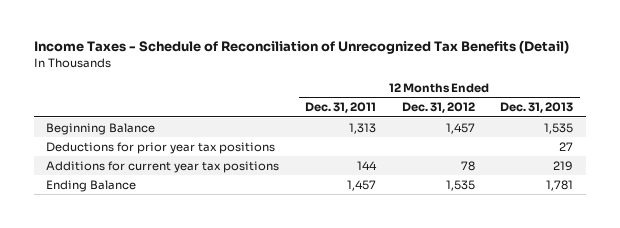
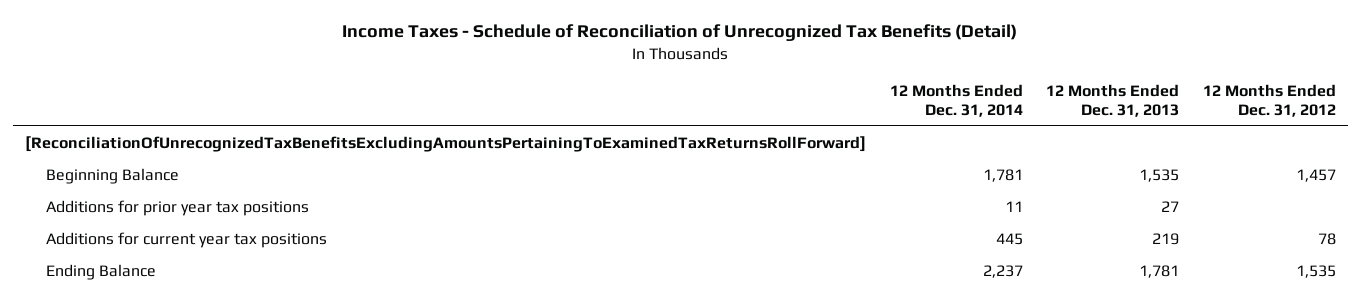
[305,102,377,114] Dec. 31, 2011 -> none
none -> [889,83,1023,118] 12 Months Ended Dec. 31, 2014
none -> [24,136,866,153] [ReconciliationOfUnrecognizedTaxBenefitsExcludingAmountsPertainingToExaminedTaxReturnsRollForward]
[46,141,276,154] Deductions for prior year tax positions -> [45,200,309,217] Additions for prior year tax positions

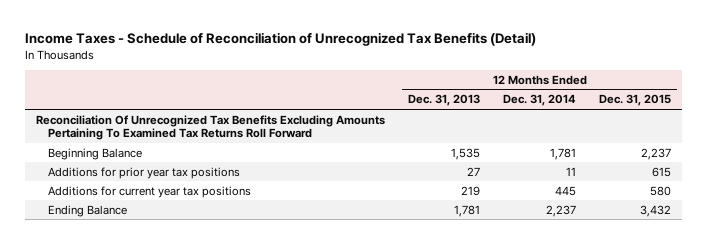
[1203,83,1337,118] 12 Months Ended Dec. 31, 2012 -> none
none -> [598,94,671,107] Dec. 31, 2015
[24,136,866,153] [ReconciliationOfUnrecognizedTaxBenefitsExcludingAmountsPertainingToExaminedTaxReturnsRollForward] -> [36,114,386,141] Reconciliation Of Unrecognized Tax Benefits Excluding Amounts Pertaining To Examined Tax Returns Roll Forward

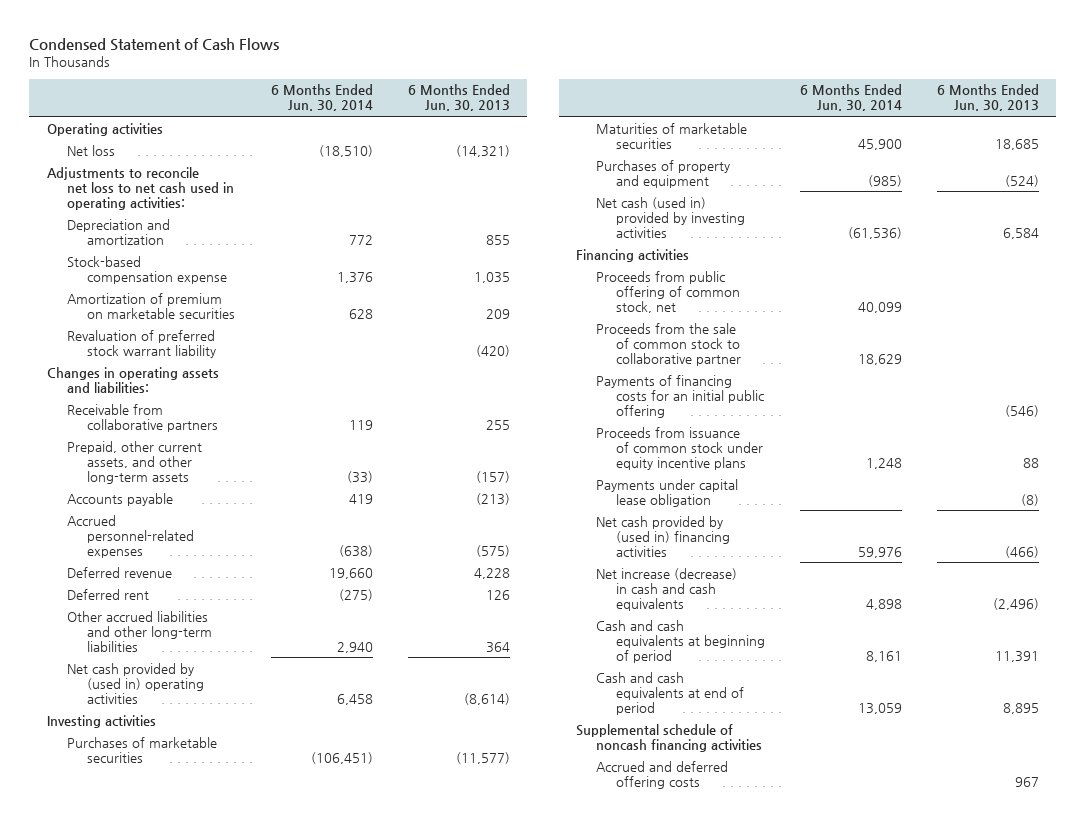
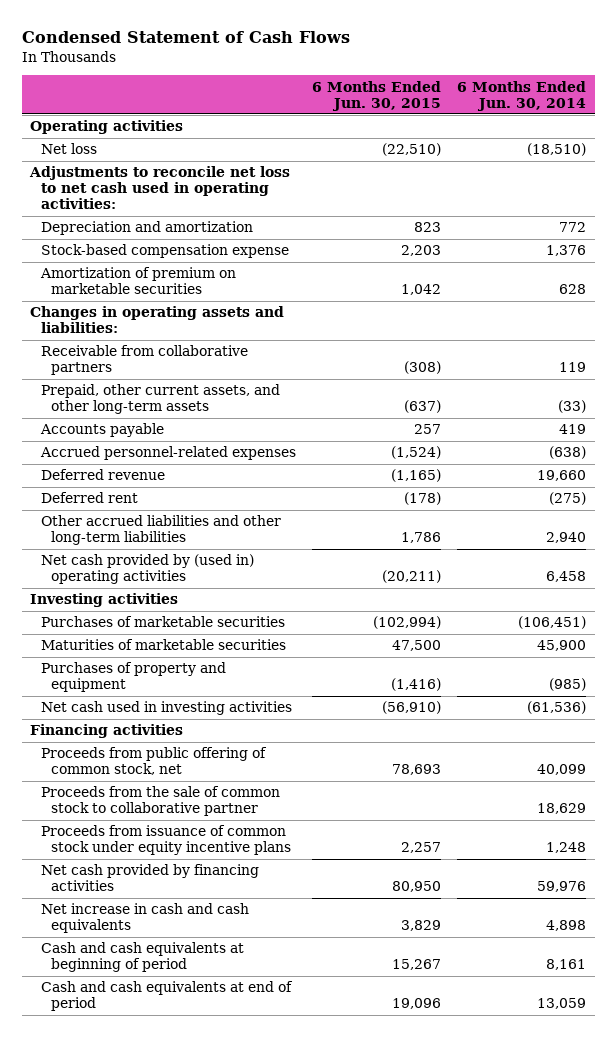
[407,84,510,112] 6 Months Ended Jun. 30, 2013 -> none
none -> [311,80,441,111] 6 Months Ended Jun. 30, 2015
[66,329,216,358] Revaluation of preferred stock warrant liability -> none
[595,196,746,238] Net cash (used in) provided by investing activities -> [40,701,292,716] Net cash used in investing activities
[595,374,765,418] Payments of financing costs for an initial public offering -> none
[595,478,738,507] Payments under capital lease obligation -> none
[595,515,731,557] Net cash provided by (used in) financing activities -> [40,864,259,892] Net cash provided by financing activities
[595,567,737,611] Net increase (decrease) in cash and cash equivalents -> [40,903,249,934] Net increase in cash and cash equivalents
[575,723,762,752] Supplemental schedule of noncash financing activities -> none
[595,760,728,789] Accrued and deferred offering costs -> none

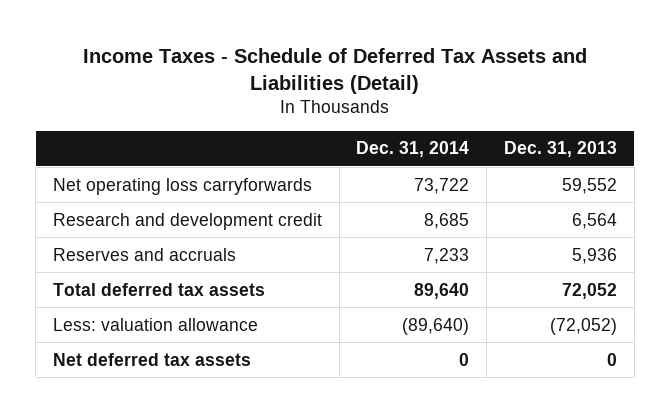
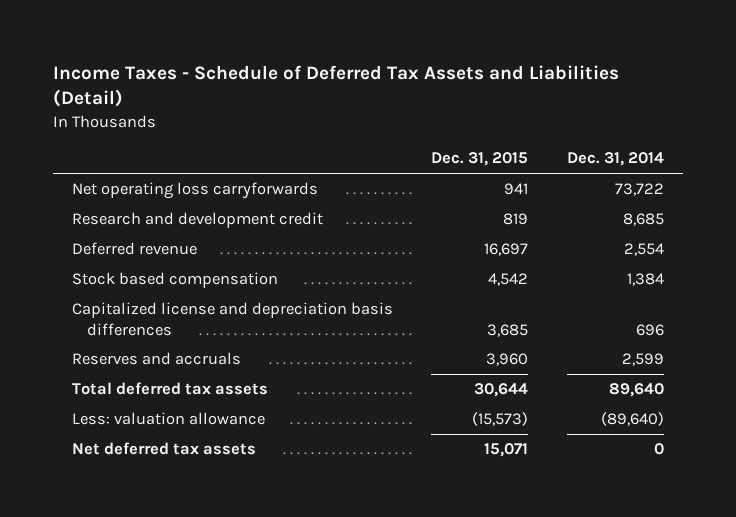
[503,141,617,158] Dec. 31, 2013 -> none
none -> [431,152,529,167] Dec. 31, 2015
none -> [72,242,198,256] Deferred revenue
none -> [72,272,279,289] Stock based compensation
none -> [72,302,394,336] Capitalized license and depreciation basis differences
[424,247,470,264] 7,233 -> [621,353,664,367] 2,599

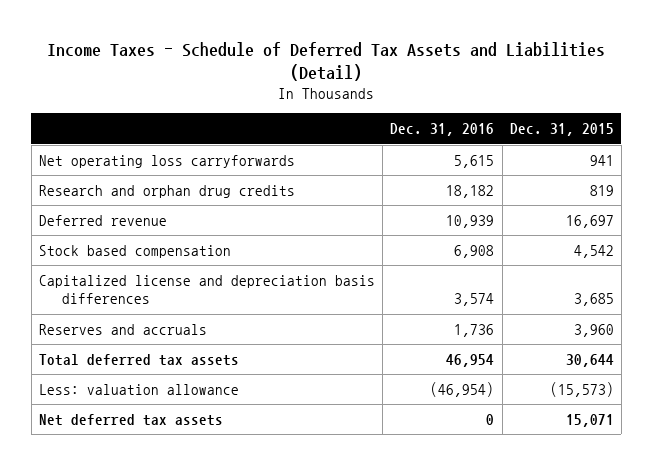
[566,152,664,167] Dec. 31, 2014 -> none
none -> [390,123,495,137] Dec. 31, 2016
[72,212,324,229] Research and development credit -> [39,184,296,198] Research and orphan drug credits

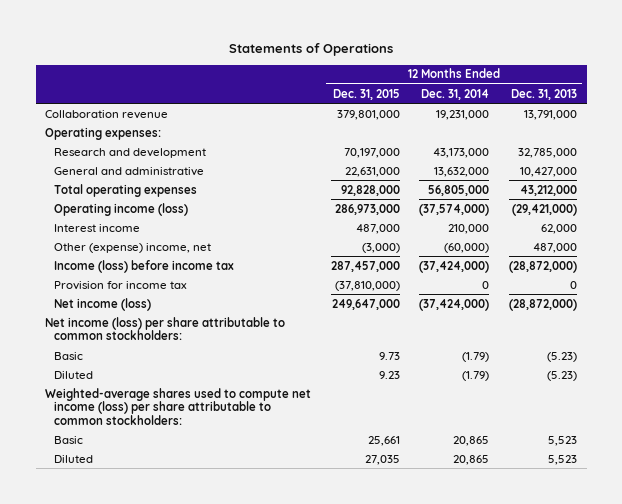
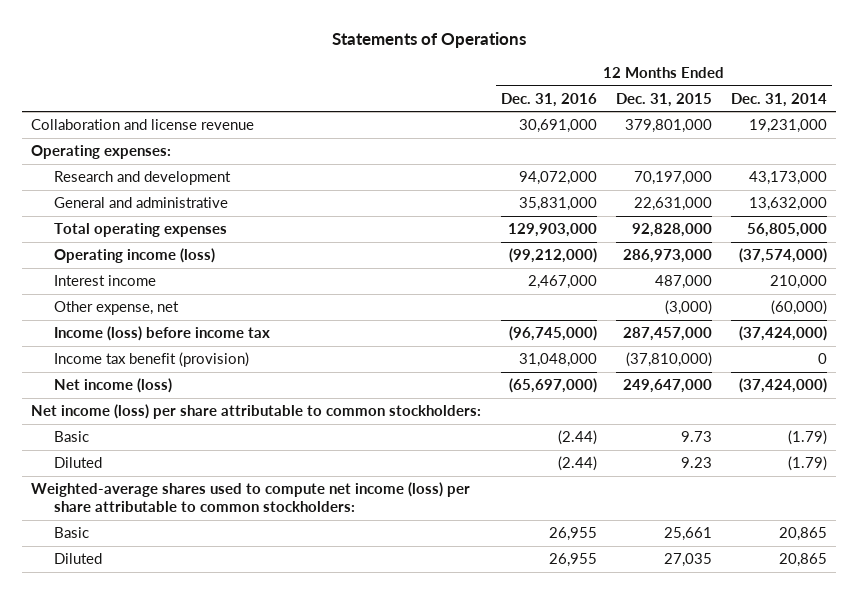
[510,88,577,100] Dec. 31, 2013 -> none
none -> [500,92,597,107] Dec. 31, 2016
[45,109,169,119] Collaboration revenue -> [31,119,255,131] Collaboration and license revenue
[54,242,212,253] Other (expense) income, net -> [53,301,179,316] Other expense, net
[54,280,188,290] Provision for income tax -> [53,352,249,368] Income tax benefit (provision)

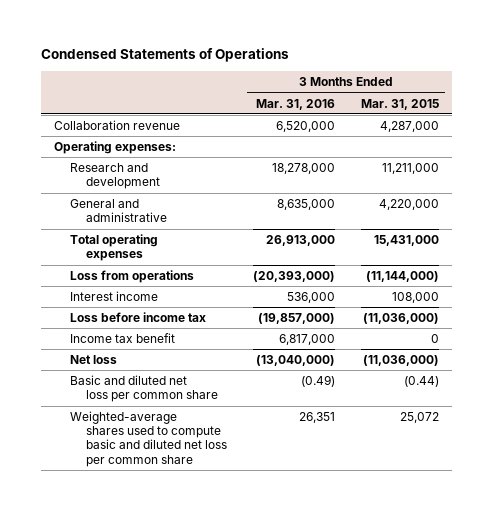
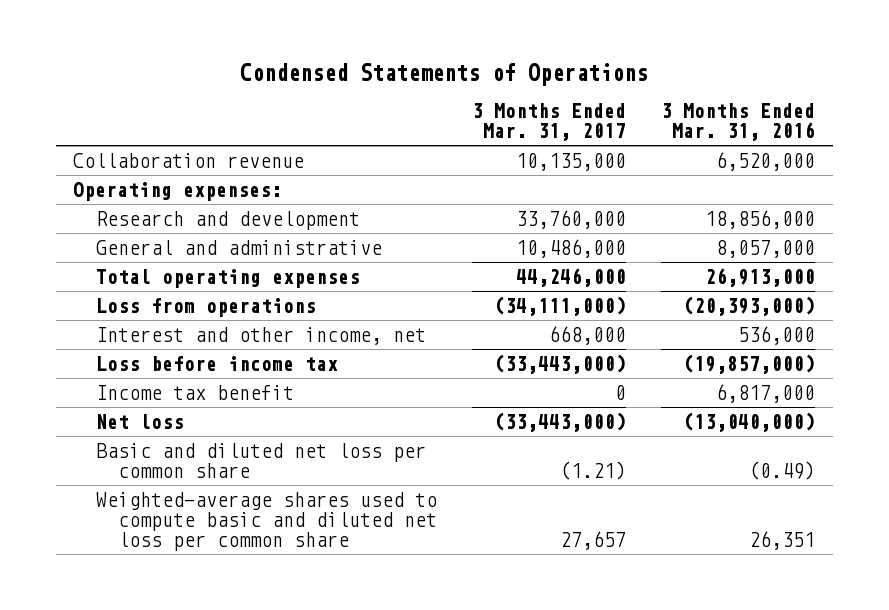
[360,98,439,110] Mar. 31, 2015 -> none
none -> [471,103,626,142] 3 Months Ended Mar. 31, 2017
[272,162,336,174] 18,278,000 -> [705,209,816,229] 18,856,000
[277,198,336,210] 8,635,000 -> [716,239,816,258] 8,057,000
[70,290,159,301] Interest income -> [95,326,426,345] Interest and other income, net

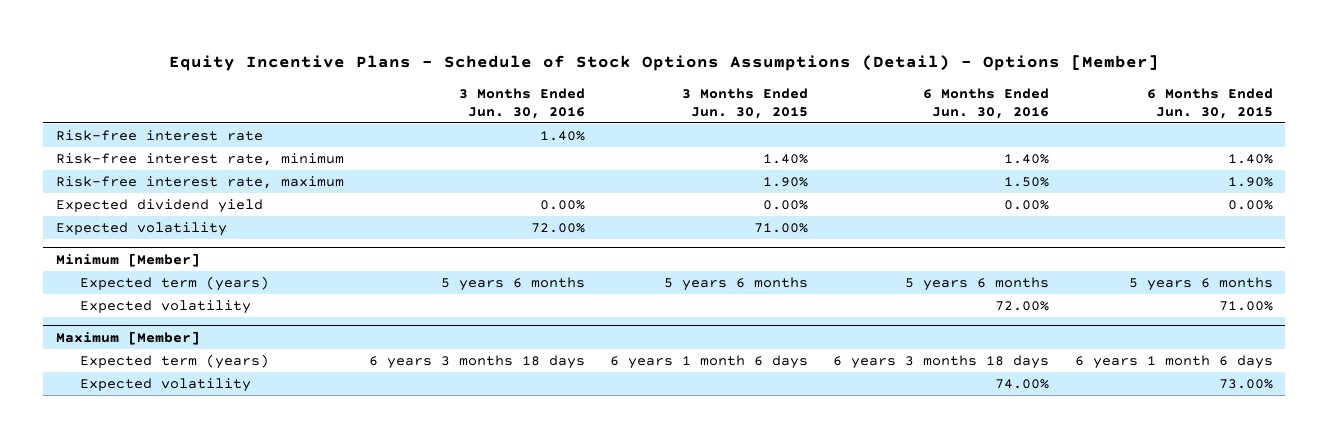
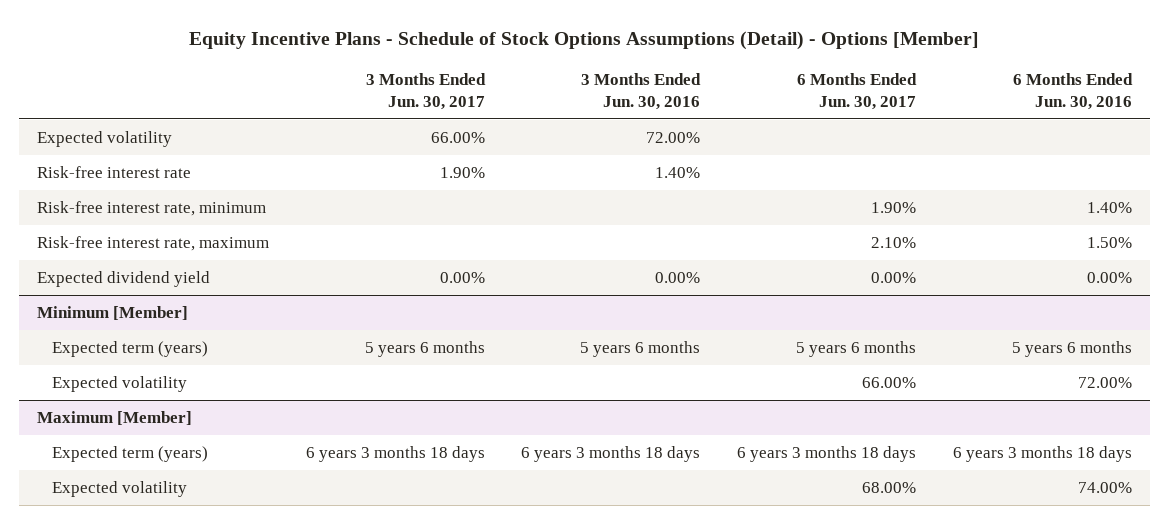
[682,87,809,119] 3 Months Ended Jun. 30, 2015 -> none
[1146,87,1273,119] 6 Months Ended Jun. 30, 2015 -> none
none -> [365,73,486,110] 3 Months Ended Jun. 30, 2017
none -> [796,73,917,110] 6 Months Ended Jun. 30, 2017
[55,222,227,237] Expected volatility -> [36,131,172,148] Expected volatility

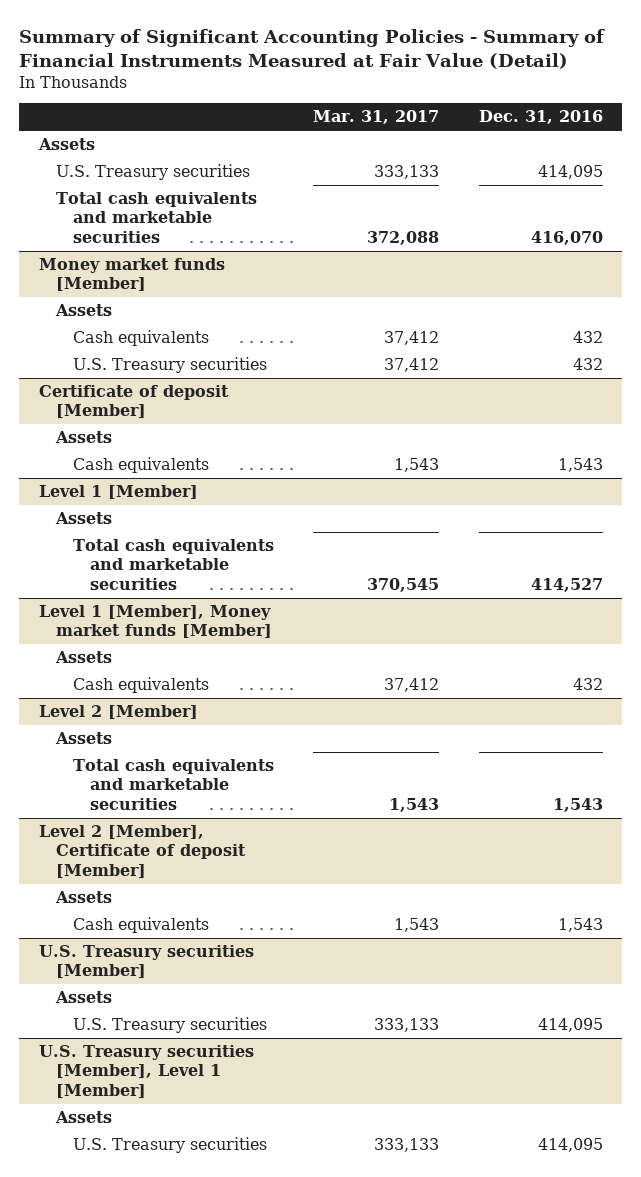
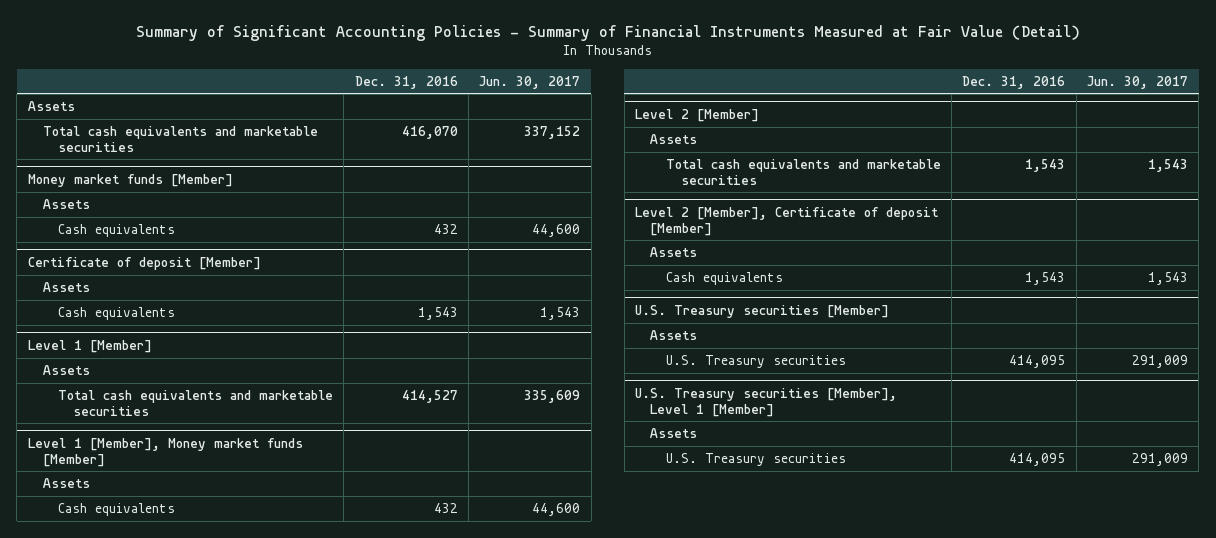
[313,110,440,125] Mar. 31, 2017 -> none
none -> [479,75,581,89] Jun. 30, 2017
[55,164,250,181] U.S. Treasury securities -> none
[72,357,267,374] U.S. Treasury securities -> none

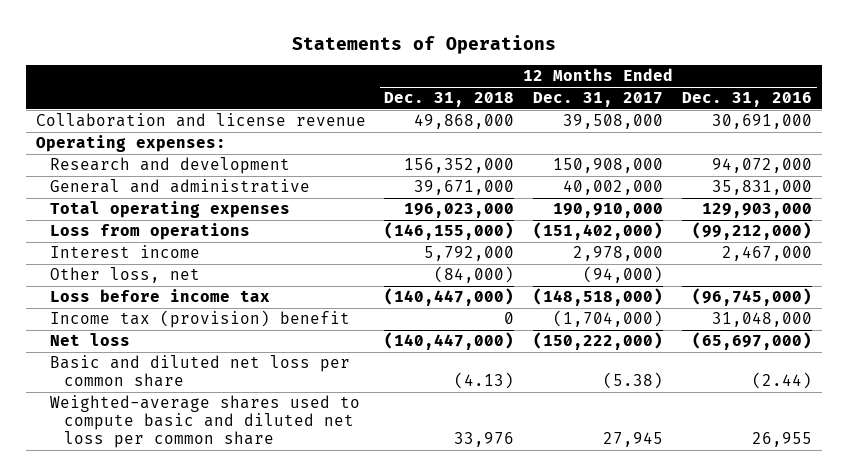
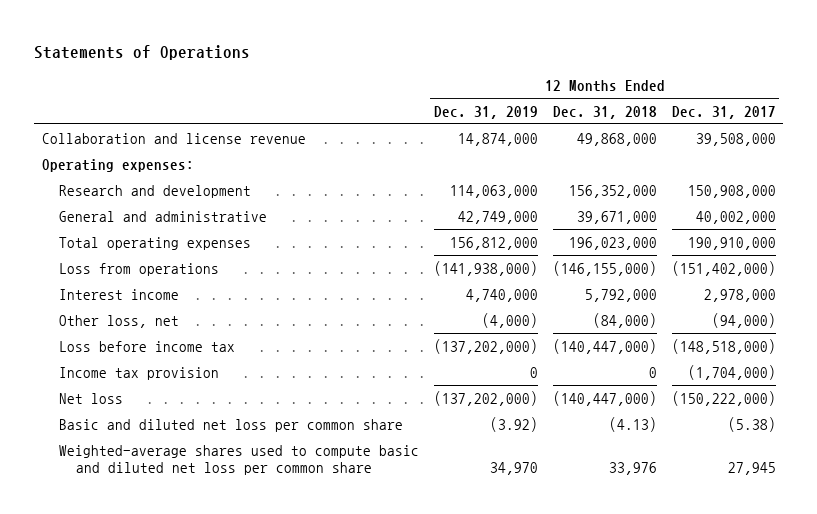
[682,92,813,108] Dec. 31, 2016 -> none
none -> [433,105,538,119] Dec. 31, 2019
[49,310,350,329] Income tax (provision) benefit -> [58,366,219,380] Income tax provision

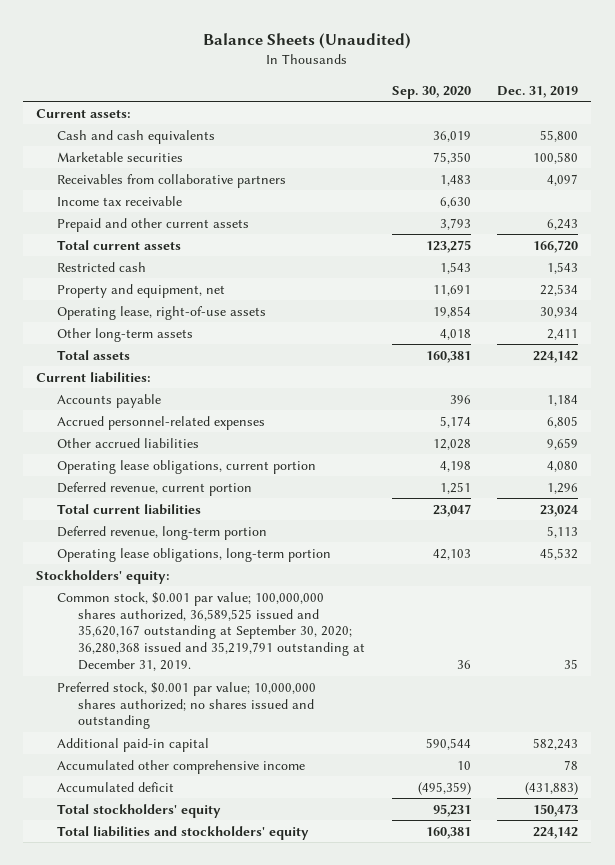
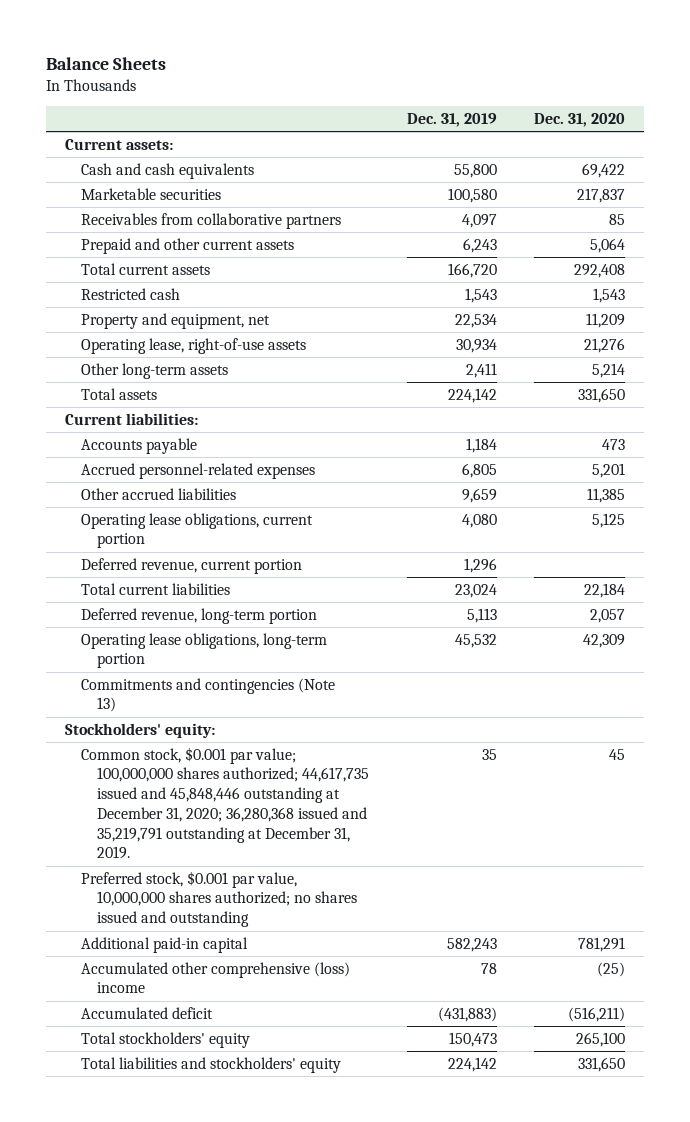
[203,33,412,50] Balance Sheets (Unaudited) -> [46,56,167,70] Balance Sheets
[391,85,471,99] Sep. 30, 2020 -> none
none -> [534,112,626,127] Dec. 31, 2020
[57,195,183,206] Income tax receivable -> none
none -> [80,677,335,713] Commitments and contingencies (Note 13)
[57,591,366,672] Common stock, $0.001 par value; 100,000,000 shares authorized, 36,589,525 issued and 35,620,167 outstanding at September 30, 2020; 36,280,368 issued and 35,219,791 outstanding at December 31, 2019. -> [80,746,369,860] Common stock, $0.001 par value; 100,000,000 shares authorized; 44,617,735 issued and 45,848,446 outstanding at December 31, 2020; 36,280,368 issued and 35,219,791 outstanding at December 31, 2019.
[57,681,317,730] Preferred stock, $0.001 par value; 10,000,000 shares authorized; no shares issued and outstanding -> [80,870,357,928] Preferred stock, $0.001 par value, 10,000,000 shares authorized; no shares issued and outstanding
[57,759,306,774] Accumulated other comprehensive income -> [80,961,350,994] Accumulated other comprehensive (loss) income

